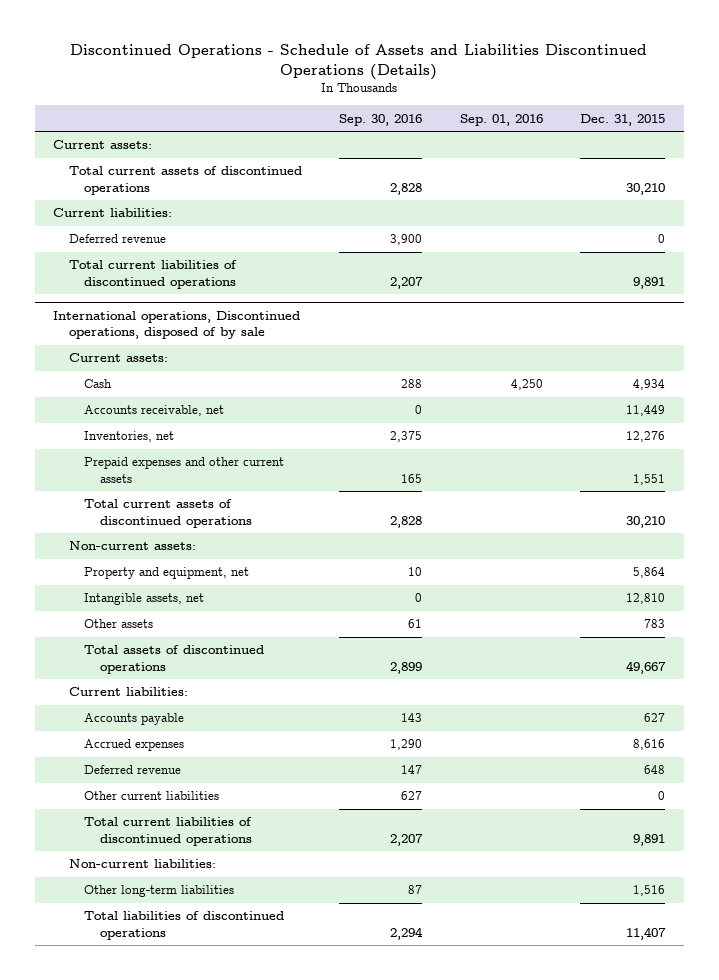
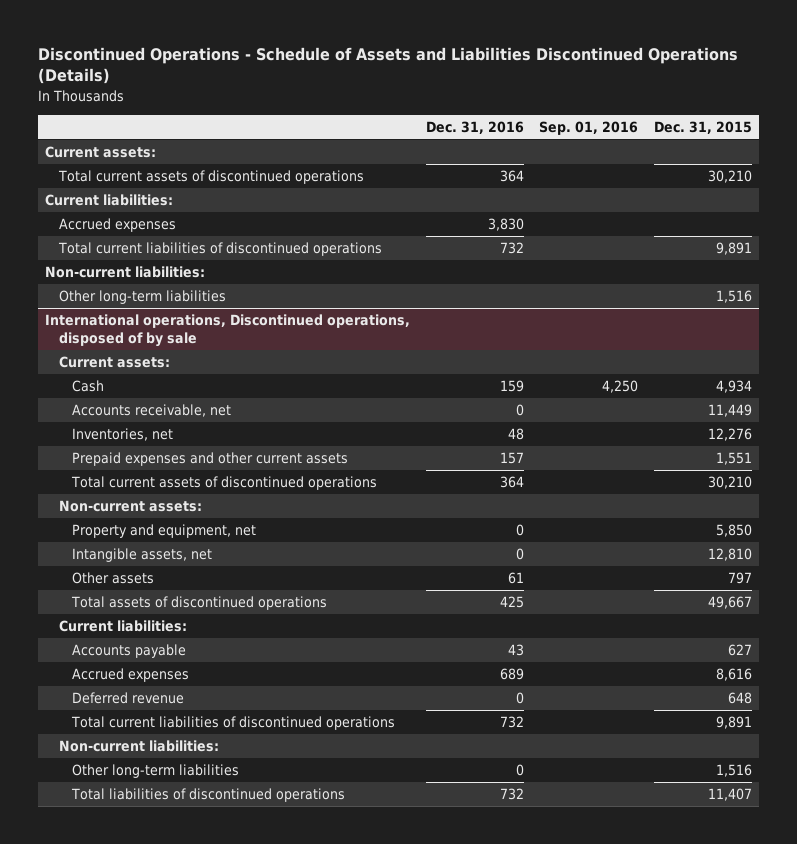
[339,113,423,126] Sep. 30, 2016 -> none
none -> [425,120,524,134] Dec. 31, 2016
[68,234,166,244] Deferred revenue -> none
none -> [58,218,176,233] Accrued expenses
none -> [45,266,206,279] Non-current liabilities:
none -> [58,290,226,305] Other long-term liabilities
[633,567,666,579] 5,864 -> [715,524,752,538] 5,850
[644,619,666,629] 783 -> [727,572,752,585] 797
[84,791,220,801] Other current liabilities -> none

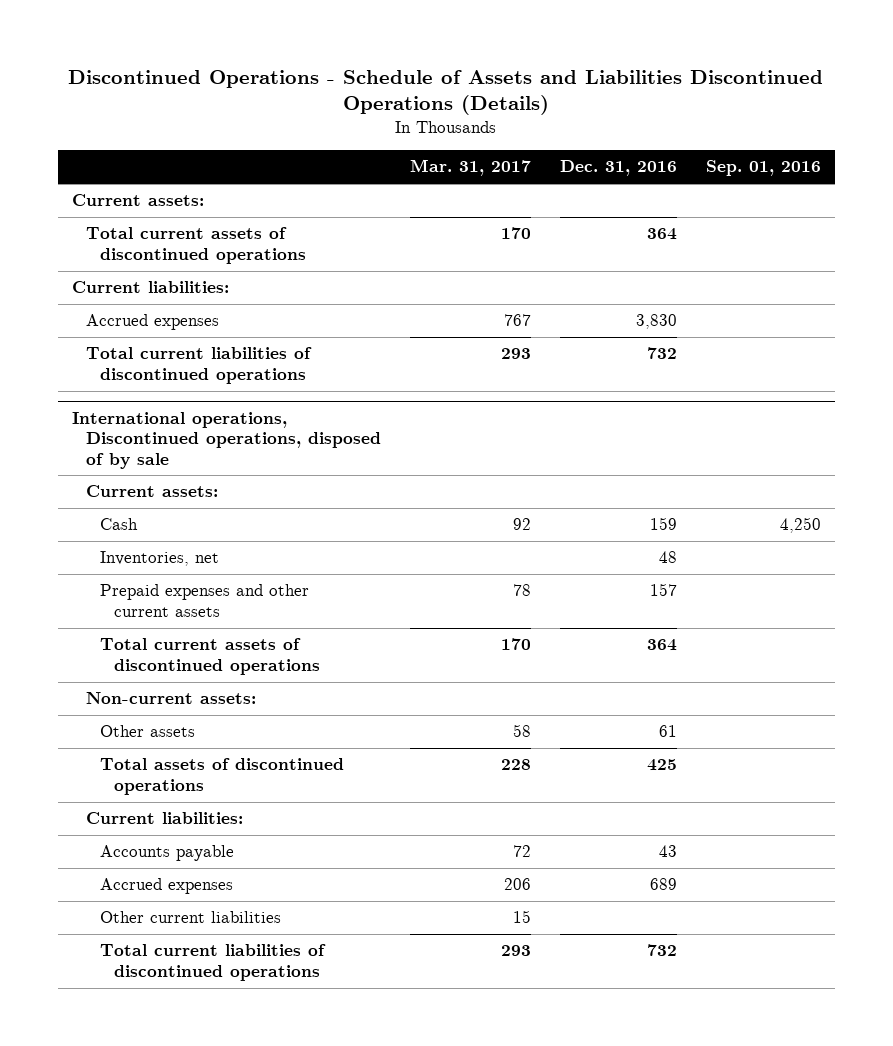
[653,120,752,134] Dec. 31, 2015 -> none
none -> [409,159,531,177] Mar. 31, 2017
[45,266,206,279] Non-current liabilities: -> none
[58,290,226,305] Other long-term liabilities -> none
[71,404,231,418] Accounts receivable, net -> none
[71,524,256,539] Property and equipment, net -> none
[71,548,212,563] Intangible assets, net -> none
[71,692,184,705] Deferred revenue -> none
none -> [99,911,281,924] Other current liabilities
[58,740,219,753] Non-current liabilities: -> none
[71,764,239,779] Other long-term liabilities -> none
[70,788,345,803] Total liabilities of discontinued operations -> none

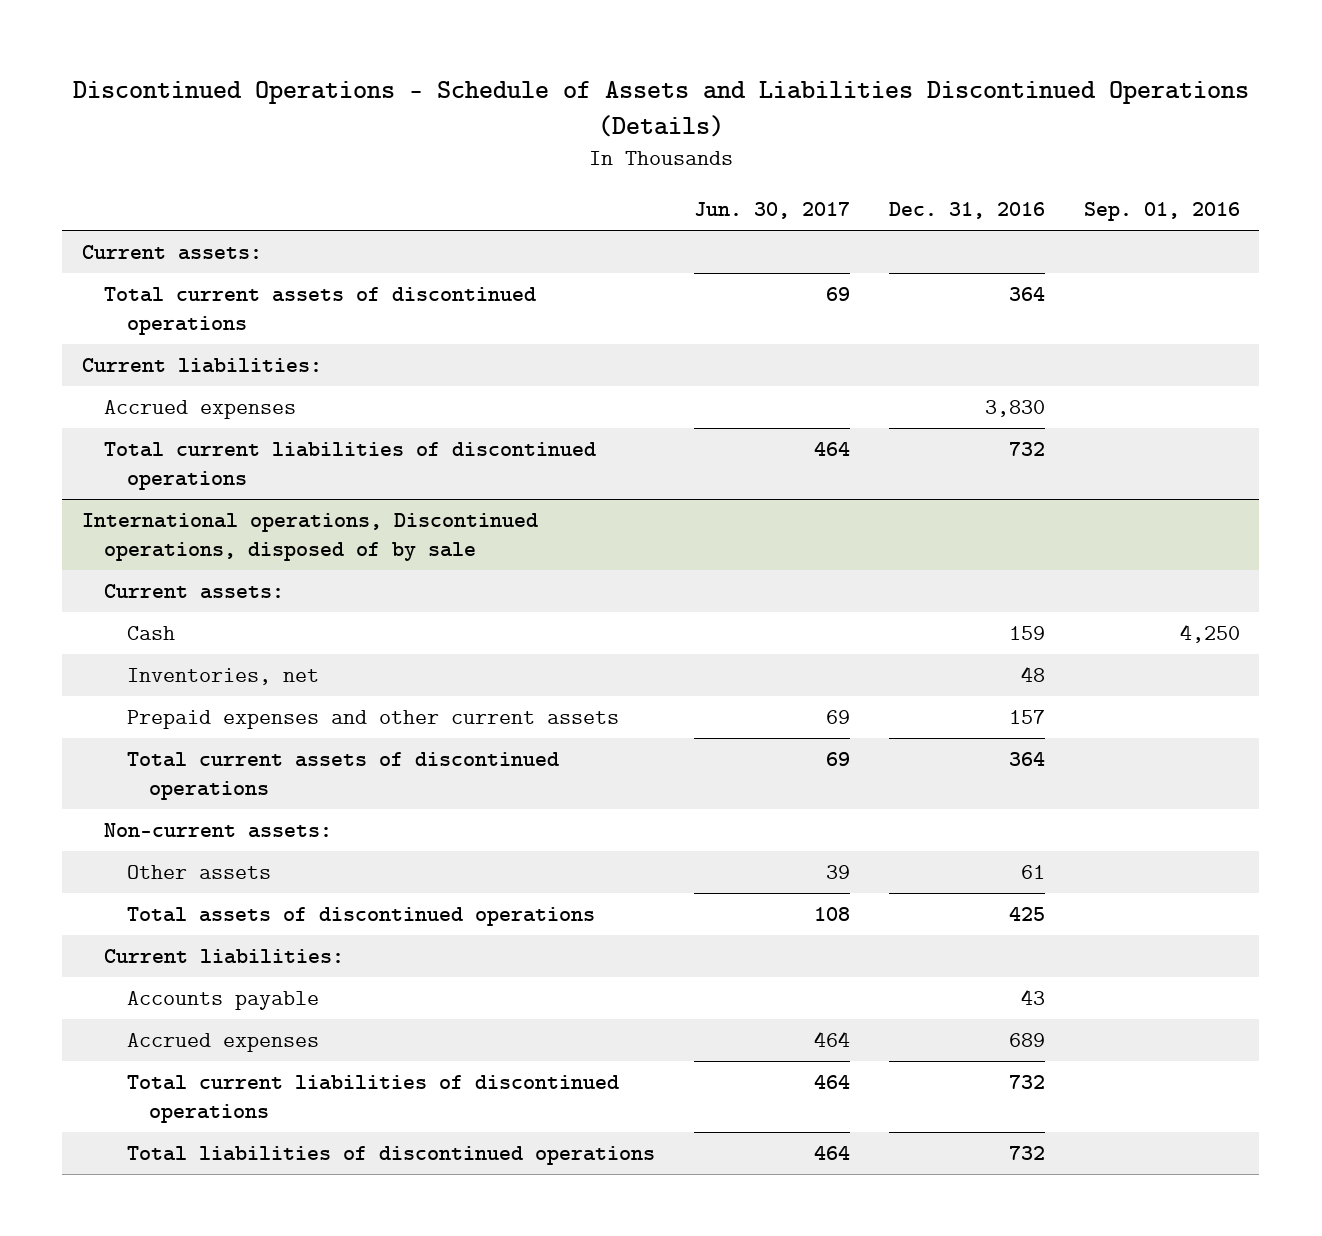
[409,159,531,177] Mar. 31, 2017 -> none
none -> [693,202,850,220] Jun. 30, 2017
[99,911,281,924] Other current liabilities -> none
none -> [126,1146,655,1166] Total liabilities of discontinued operations

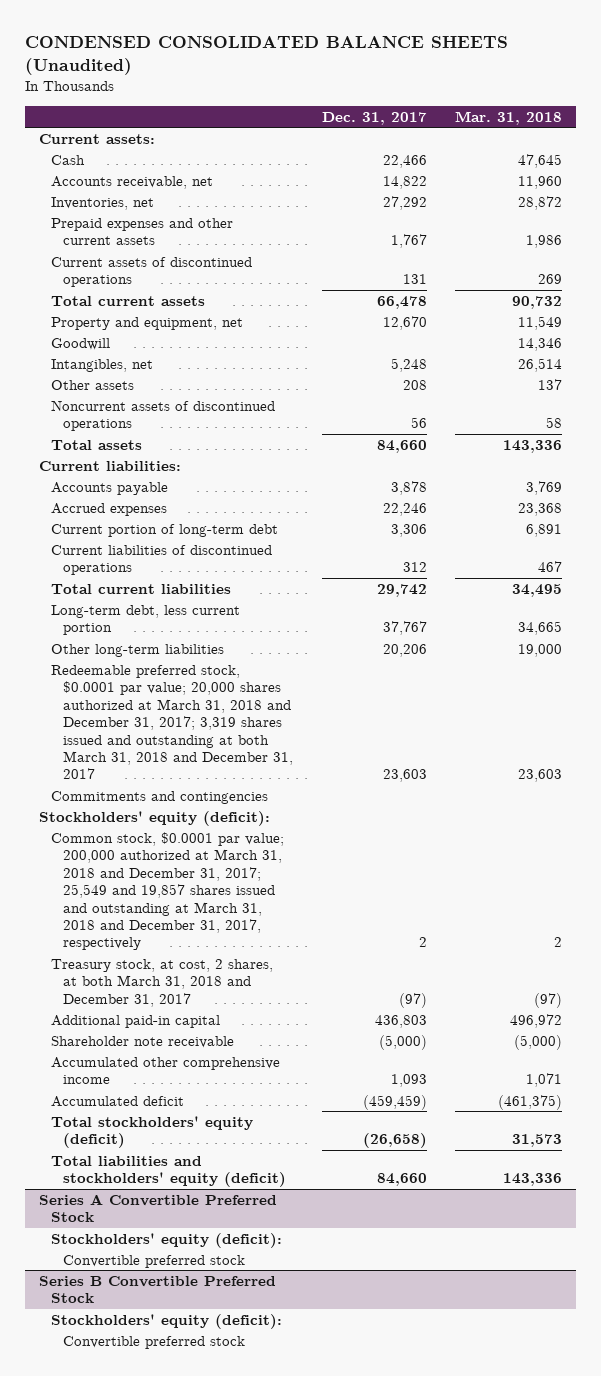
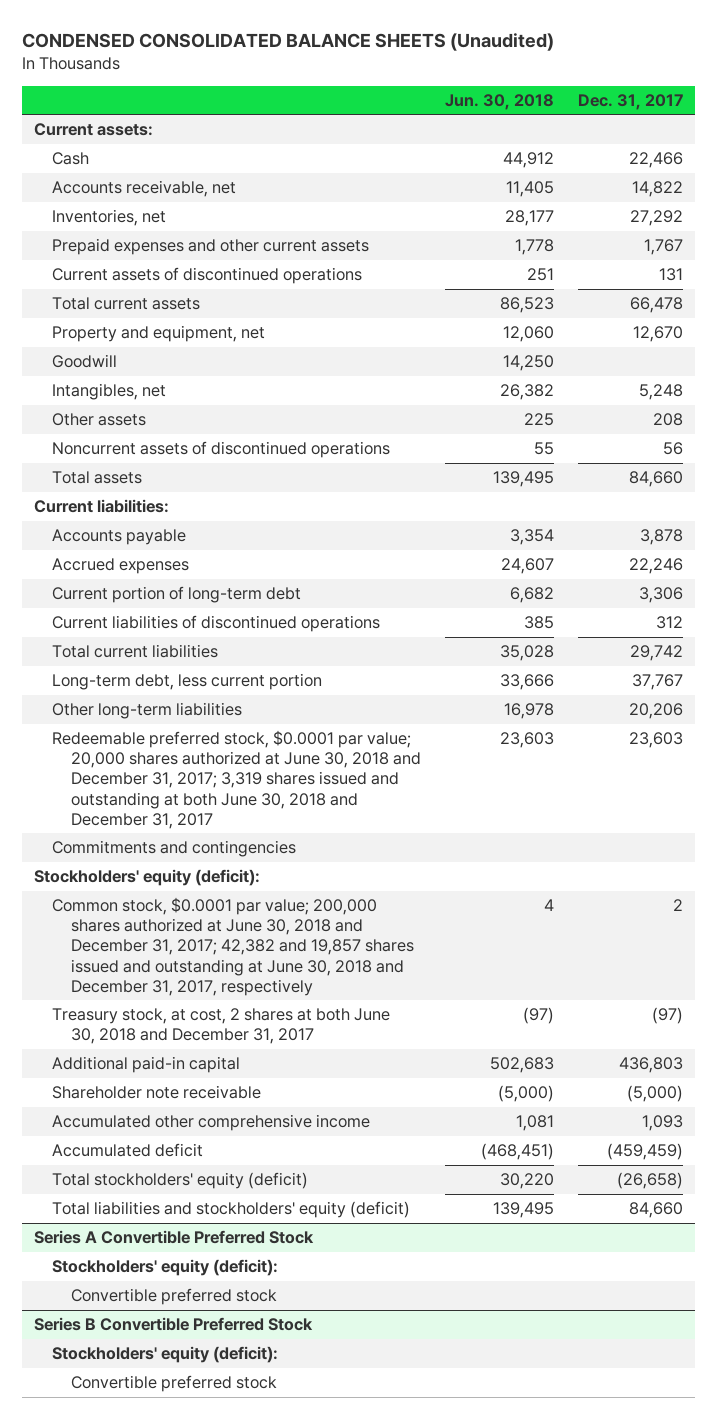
[455,110,563,125] Mar. 31, 2018 -> none
none -> [444,93,554,110] Jun. 30, 2018
[51,664,294,780] Redeemable preferred stock, $0.0001 par value; 20,000 shares authorized at March 31, 2018 and December 31, 2017; 3,319 shares issued and outstanding at both March 31, 2018 and December 31, 2017 -> [52,730,421,829] Redeemable preferred stock, $0.0001 par value; 20,000 shares authorized at June 30, 2018 and December 31, 2017; 3,319 shares issued and outstanding at both June 30, 2018 and December 31, 2017
[51,831,285,951] Common stock, $0.0001 par value; 200,000 authorized at March 31, 2018 and December 31, 2017; 25,549 and 19,857 shares issued and outstanding at March 31, 2018 and December 31, 2017, respectively -> [52,897,414,996] Common stock, $0.0001 par value; 200,000 shares authorized at June 30, 2018 and December 31, 2017; 42,382 and 19,857 shares issued and outstanding at June 30, 2018 and December 31, 2017, respectively
[51,958,274,1007] Treasury stock, at cost, 2 shares, at both March 31, 2018 and December 31, 2017 -> [52,1008,391,1045] Treasury stock, at cost, 2 shares at both June 30, 2018 and December 31, 2017

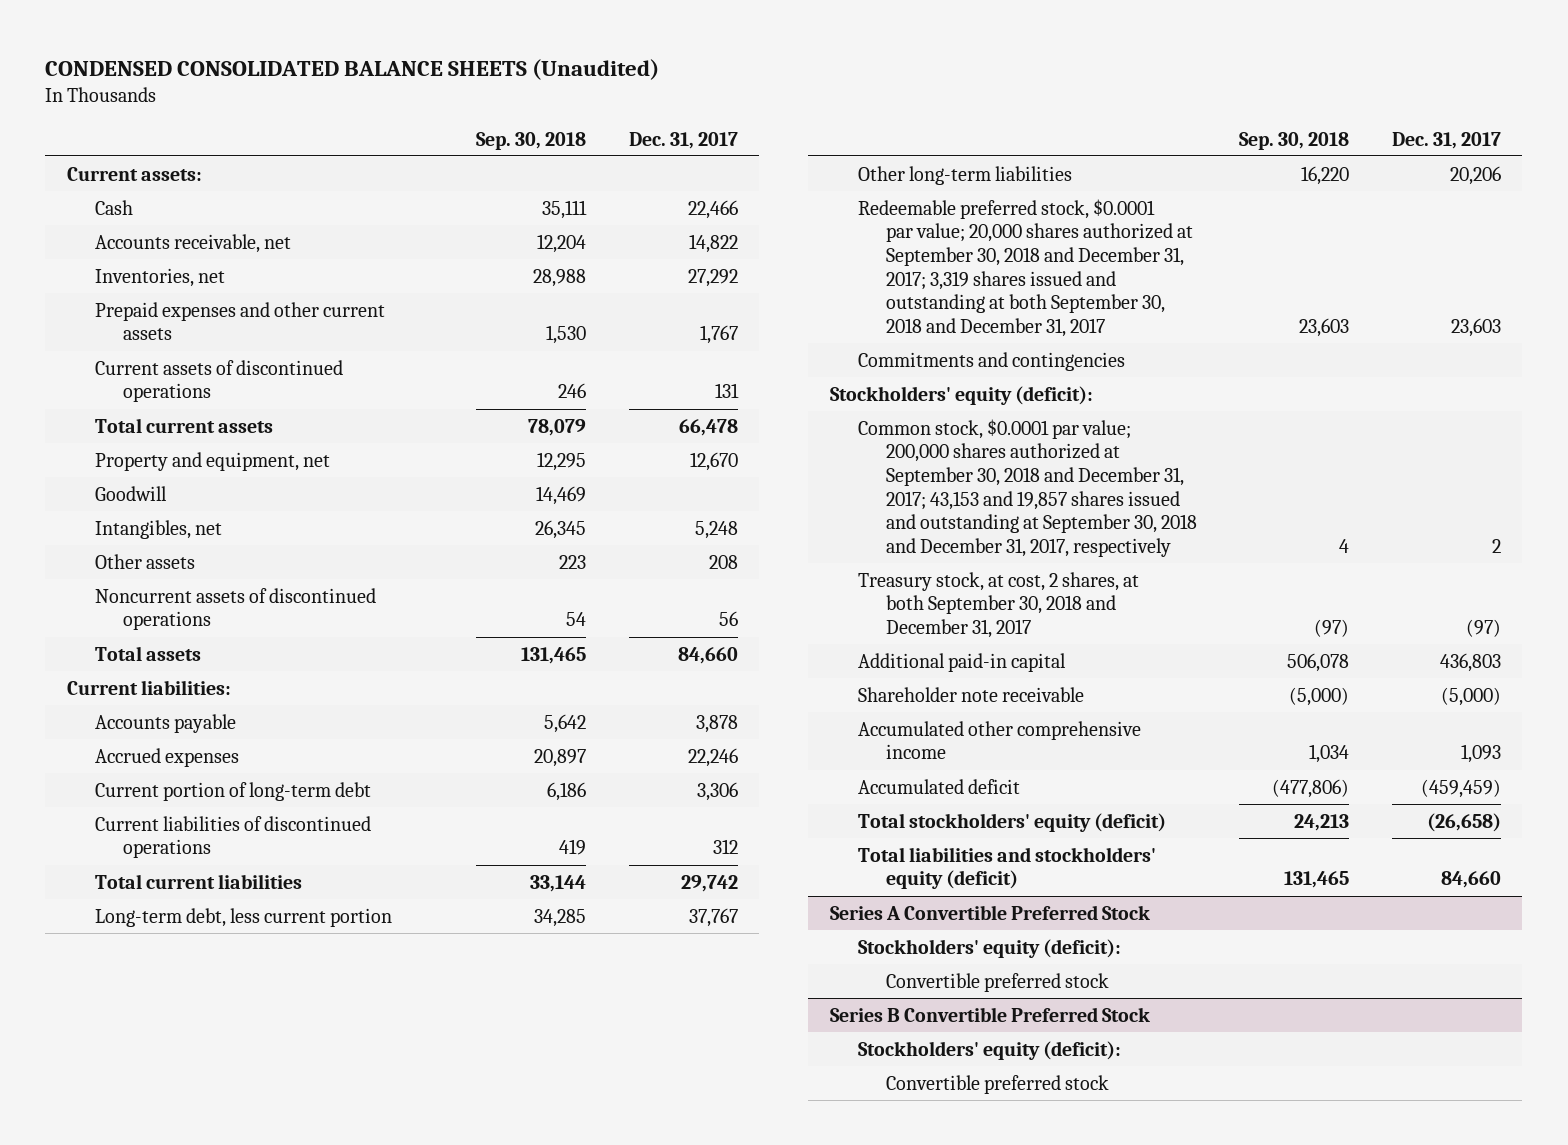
[444,93,554,110] Jun. 30, 2018 -> none
none -> [476,131,587,150] Sep. 30, 2018
[52,730,421,829] Redeemable preferred stock, $0.0001 par value; 20,000 shares authorized at June 30, 2018 and December 31, 2017; 3,319 shares issued and outstanding at both June 30, 2018 and December 31, 2017 -> [857,198,1193,338] Redeemable preferred stock, $0.0001 par value; 20,000 shares authorized at September 30, 2018 and December 31, 2017; 3,319 shares issued and outstanding at both September 30, 2018 and December 31, 2017
[52,897,414,996] Common stock, $0.0001 par value; 200,000 shares authorized at June 30, 2018 and December 31, 2017; 42,382 and 19,857 shares issued and outstanding at June 30, 2018 and December 31, 2017, respectively -> [857,418,1197,558] Common stock, $0.0001 par value; 200,000 shares authorized at September 30, 2018 and December 31, 2017; 43,153 and 19,857 shares issued and outstanding at September 30, 2018 and December 31, 2017, respectively
[52,1008,391,1045] Treasury stock, at cost, 2 shares at both June 30, 2018 and December 31, 2017 -> [857,571,1139,639] Treasury stock, at cost, 2 shares, at both September 30, 2018 and December 31, 2017

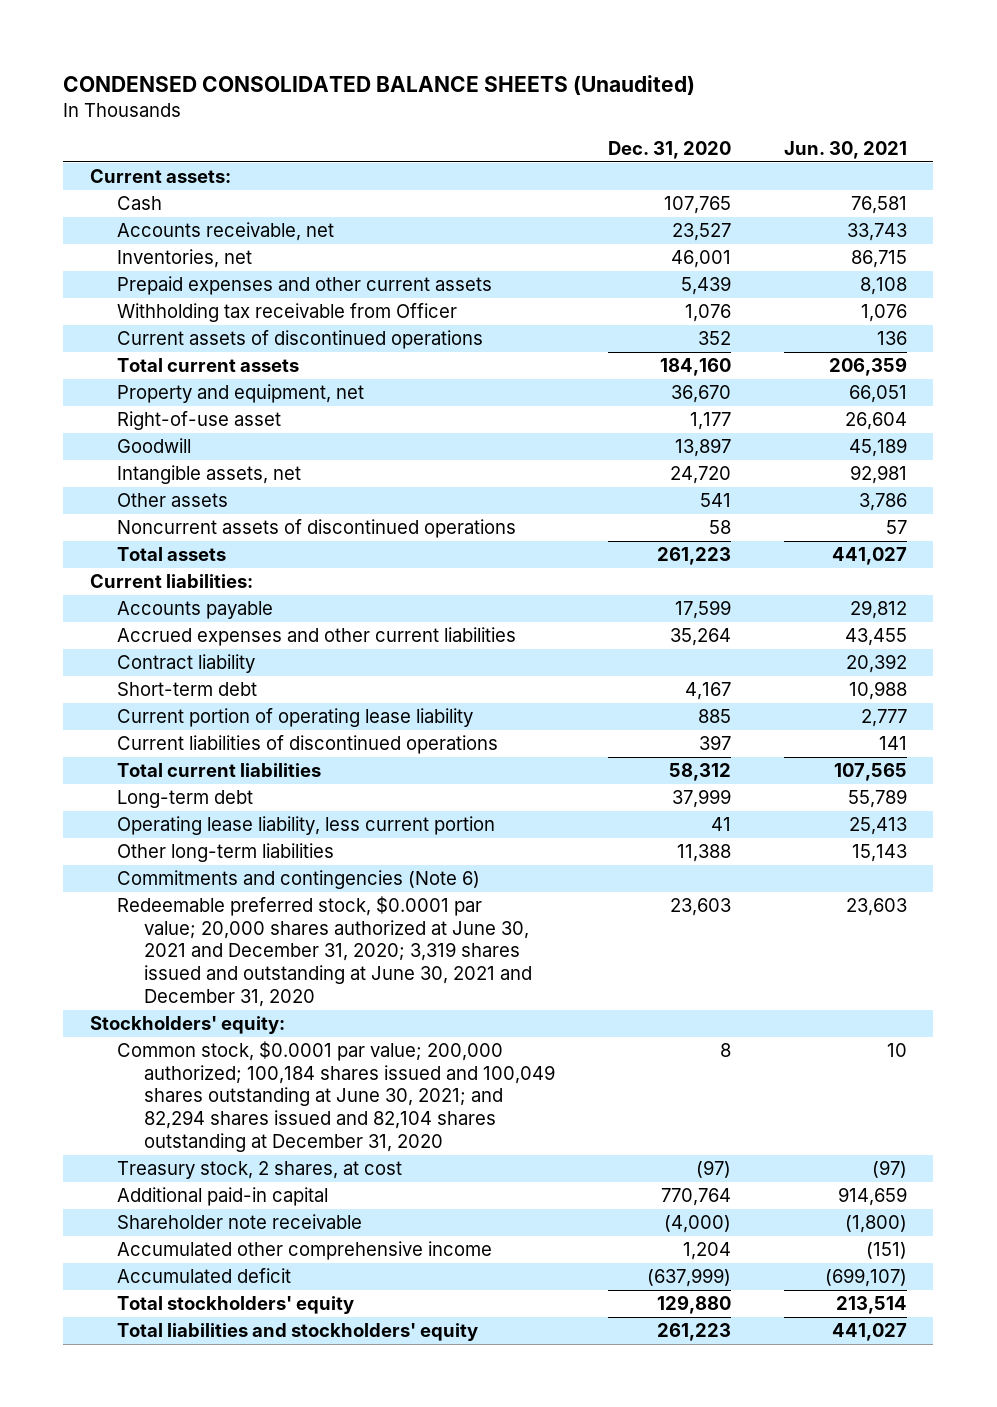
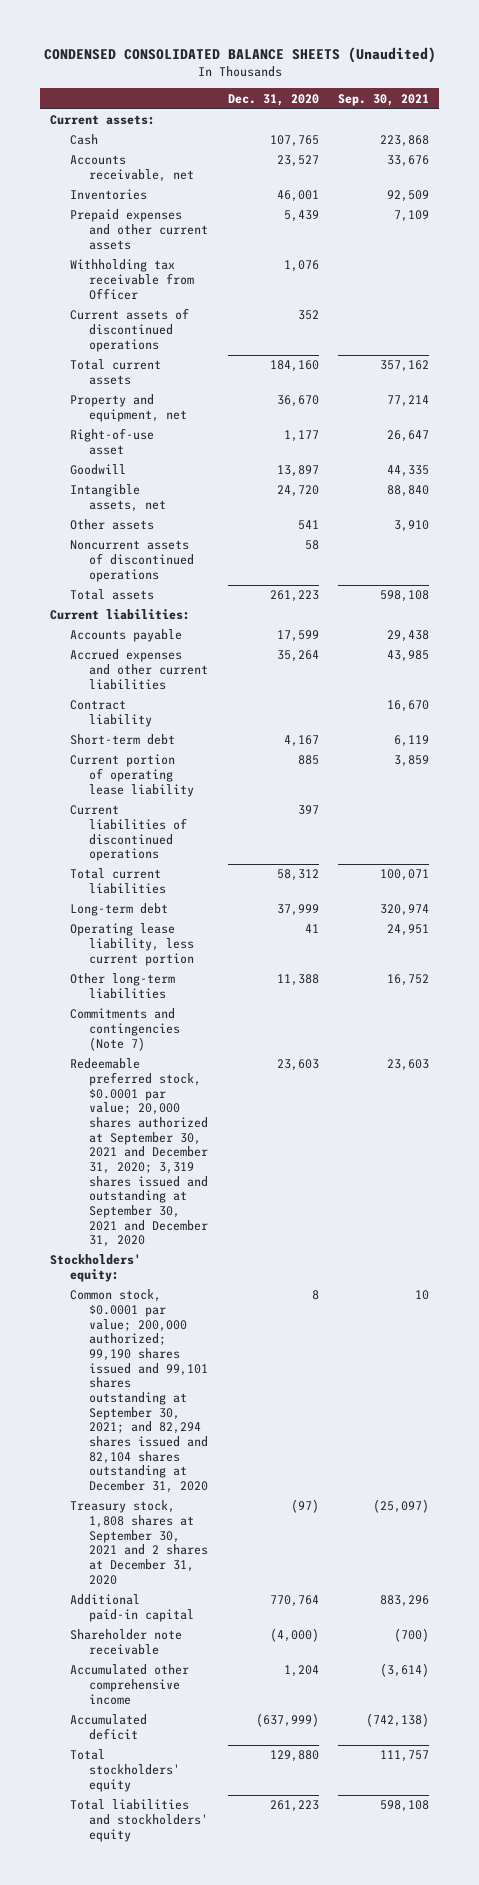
[783,141,907,160] Jun. 30, 2021 -> none
none -> [338,93,430,106] Sep. 30, 2021
[116,249,252,269] Inventories, net -> [69,189,147,201] Inventories
[116,870,480,890] Commitments and contingencies (Note 6) -> [69,1008,181,1051] Commitments and contingencies (Note 7)
[116,896,532,1007] Redeemable preferred stock, $0.0001 par value; 20,000 shares authorized at June 30, 2021 and December 31, 2020; 3,319 shares issued and outstanding at June 30, 2021 and December 31, 2020 -> [69,1058,209,1248] Redeemable preferred stock, $0.0001 par value; 20,000 shares authorized at September 30, 2021 and December 31, 2020; 3,319 shares issued and outstanding at September 30, 2021 and December 31, 2020
[116,1041,555,1152] Common stock, $0.0001 par value; 200,000 authorized; 100,184 shares issued and 100,049 shares outstanding at June 30, 2021; and 82,294 shares issued and 82,104 shares outstanding at December 31, 2020 -> [69,1289,209,1494] Common stock, $0.0001 par value; 200,000 authorized; 99,190 shares issued and 99,101 shares outstanding at September 30, 2021; and 82,294 shares issued and 82,104 shares outstanding at December 31, 2020
[116,1161,402,1180] Treasury stock, 2 shares, at cost -> [69,1500,209,1585] Treasury stock, 1,808 shares at September 30, 2021 and 2 shares at December 31, 2020

